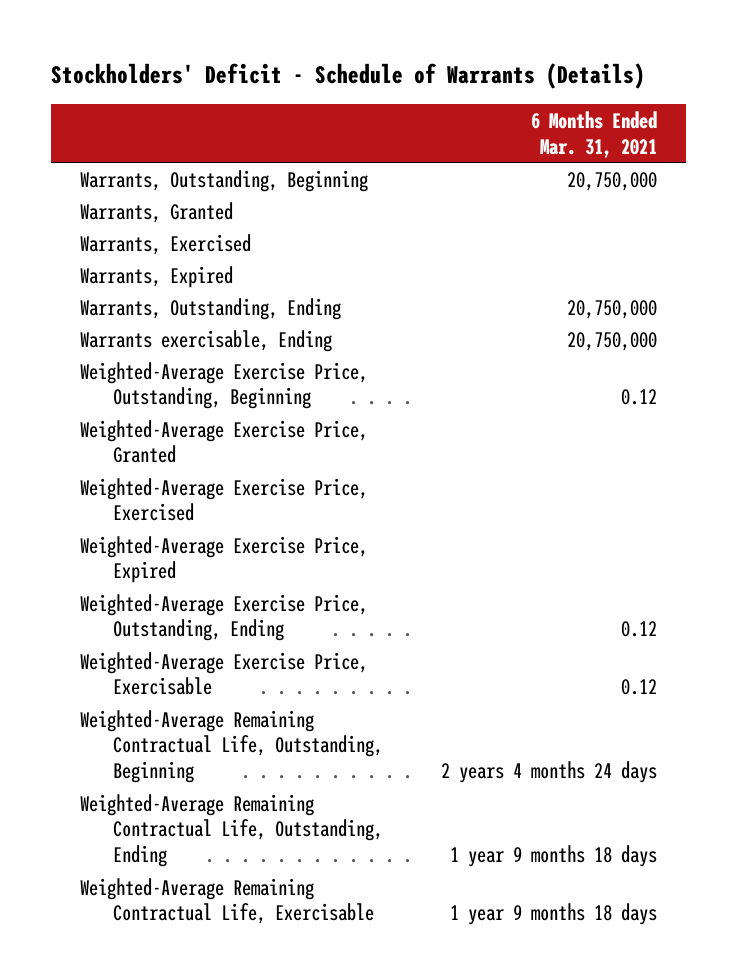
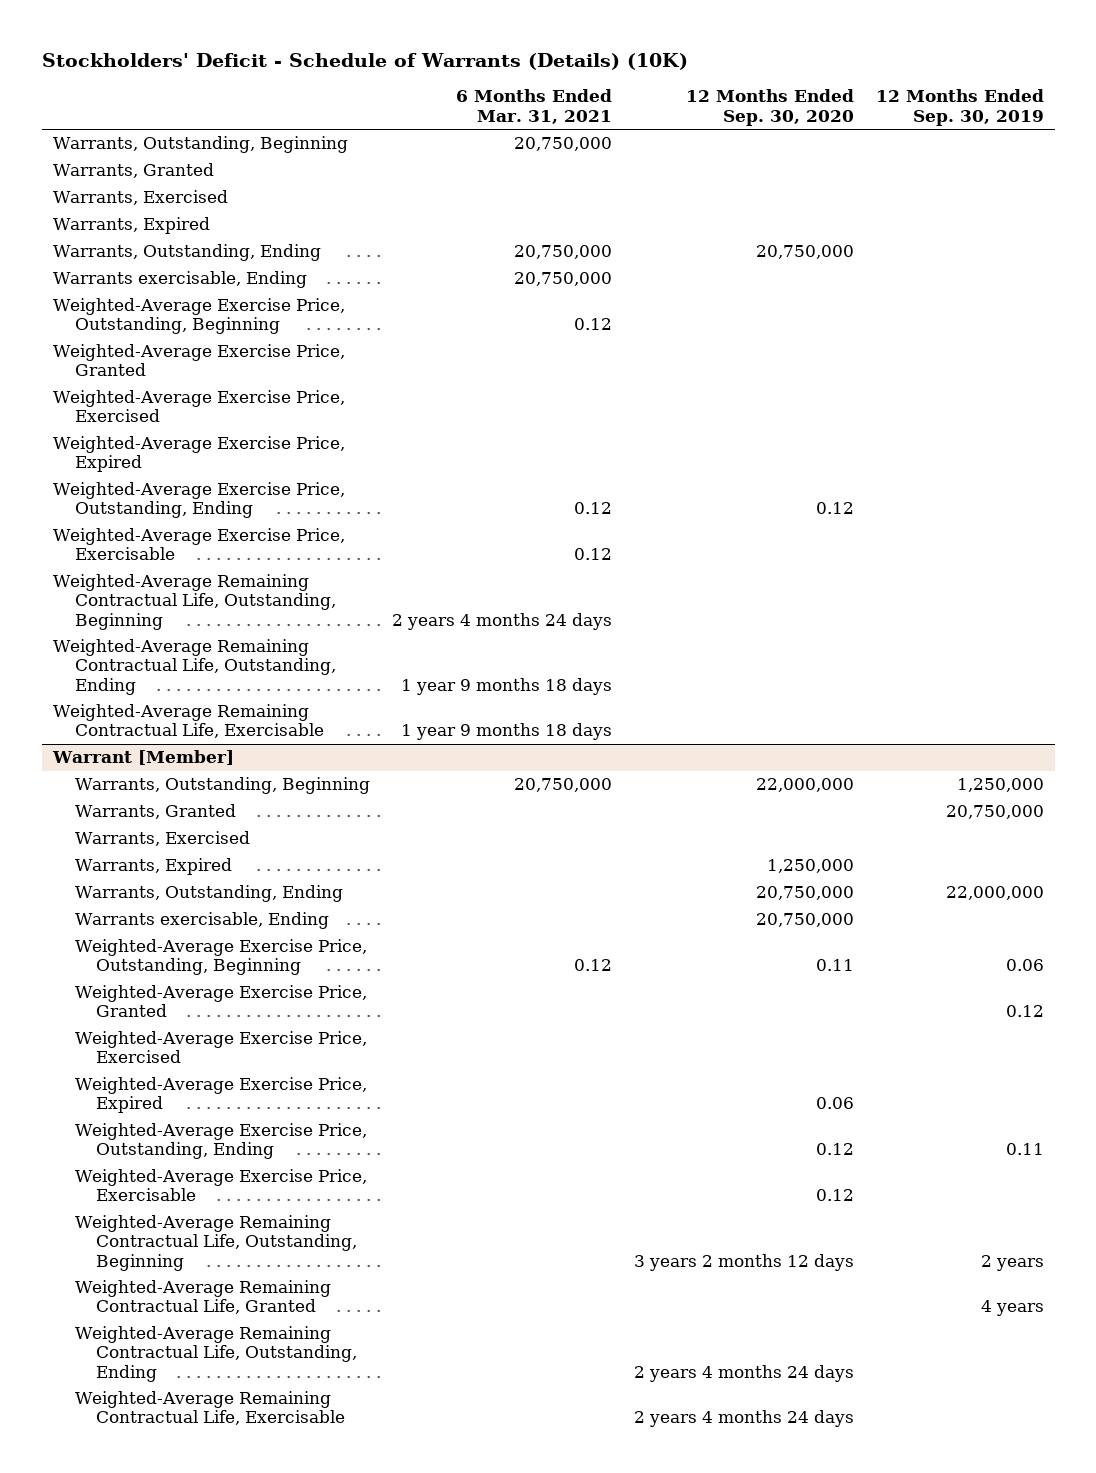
[50,63,645,90] Stockholders' Deficit - Schedule of Warrants (Details) -> [41,52,688,70] Stockholders' Deficit - Schedule of Warrants (Details) (10K)
none -> [685,89,854,126] 12 Months Ended Sep. 30, 2020
none -> [875,89,1044,126] 12 Months Ended Sep. 30, 2019
none -> [51,750,234,766] Warrant [Member]
none -> [74,777,370,795] Warrants, Outstanding, Beginning
none -> [74,804,236,820] Warrants, Granted
none -> [74,831,250,847] Warrants, Exercised
none -> [74,858,232,876] Warrants, Expired
none -> [74,885,343,903] Warrants, Outstanding, Ending
none -> [74,912,329,930] Warrants exercisable, Ending
none -> [74,939,367,976] Weighted-Average Exercise Price, Outstanding, Beginning
none -> [74,985,367,1018] Weighted-Average Exercise Price, Granted
none -> [74,1031,367,1064] Weighted-Average Exercise Price, Exercised
none -> [74,1077,367,1114] Weighted-Average Exercise Price, Expired
none -> [74,1123,367,1160] Weighted-Average Exercise Price, Outstanding, Ending
none -> [74,1169,367,1202] Weighted-Average Exercise Price, Exercisable
none -> [74,1215,358,1271] Weighted-Average Remaining Contractual Life, Outstanding, Beginning
none -> [74,1280,331,1315] Weighted-Average Remaining Contractual Life, Granted
none -> [74,1326,358,1382] Weighted-Average Remaining Contractual Life, Outstanding, Ending
none -> [74,1391,346,1426] Weighted-Average Remaining Contractual Life, Exercisable

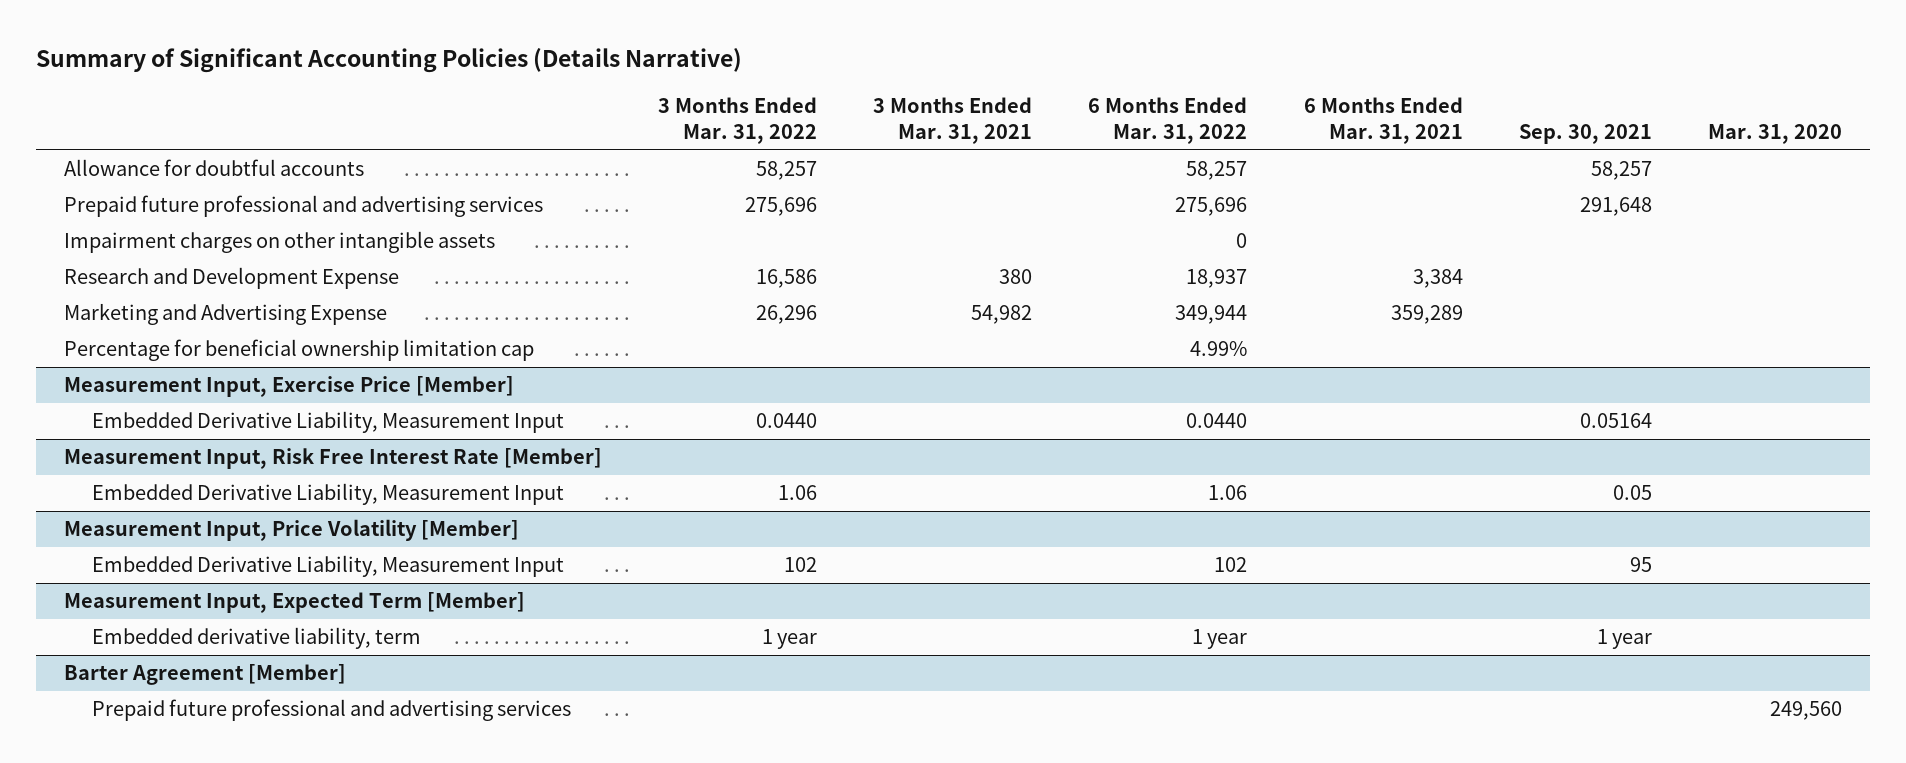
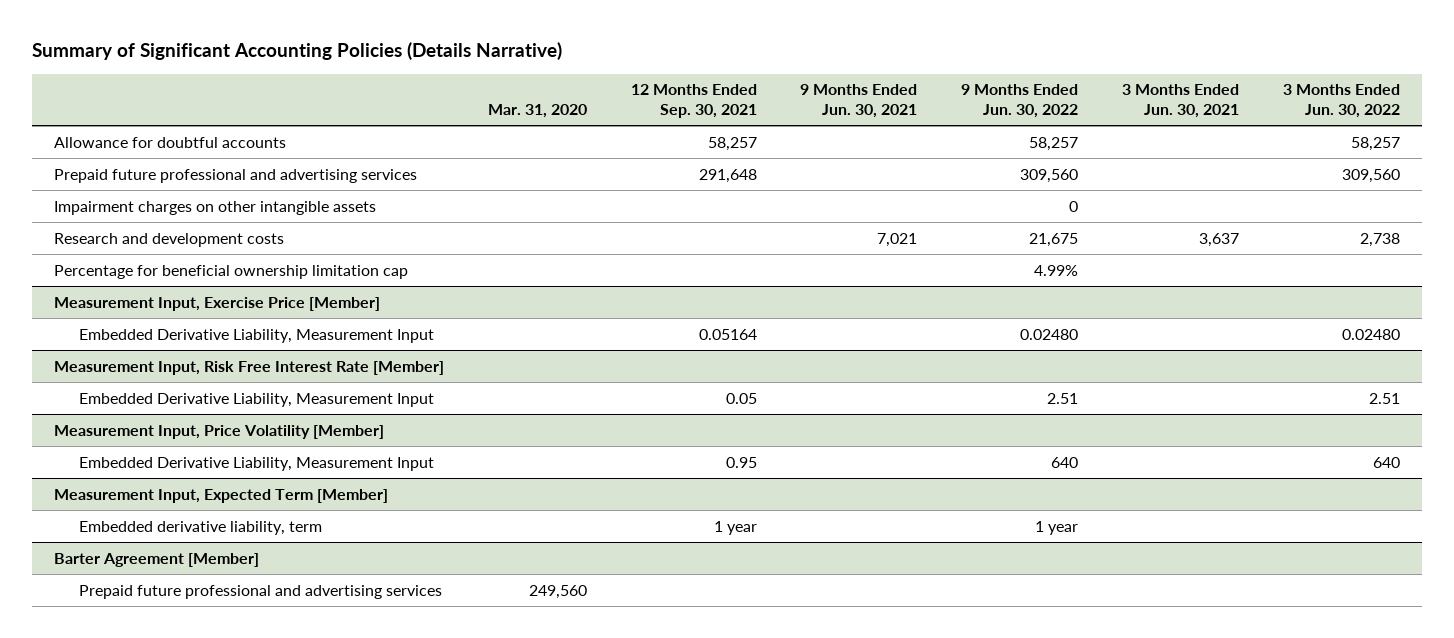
[658,96,818,144] 3 Months Ended Mar. 31, 2022 -> none
[873,96,1033,144] 3 Months Ended Mar. 31, 2021 -> none
[1088,96,1248,144] 6 Months Ended Mar. 31, 2022 -> none
[1303,96,1463,144] 6 Months Ended Mar. 31, 2021 -> none
[1518,123,1652,144] Sep. 30, 2021 -> none
none -> [630,84,757,119] 12 Months Ended Sep. 30, 2021
none -> [800,84,918,119] 9 Months Ended Jun. 30, 2021
none -> [961,84,1079,119] 9 Months Ended Jun. 30, 2022
none -> [1121,84,1239,119] 3 Months Ended Jun. 30, 2021
none -> [1282,84,1400,119] 3 Months Ended Jun. 30, 2022
[64,303,388,326] Marketing and Advertising Expense -> none
[64,267,400,290] Research and Development Expense -> [54,232,285,247] Research and development costs

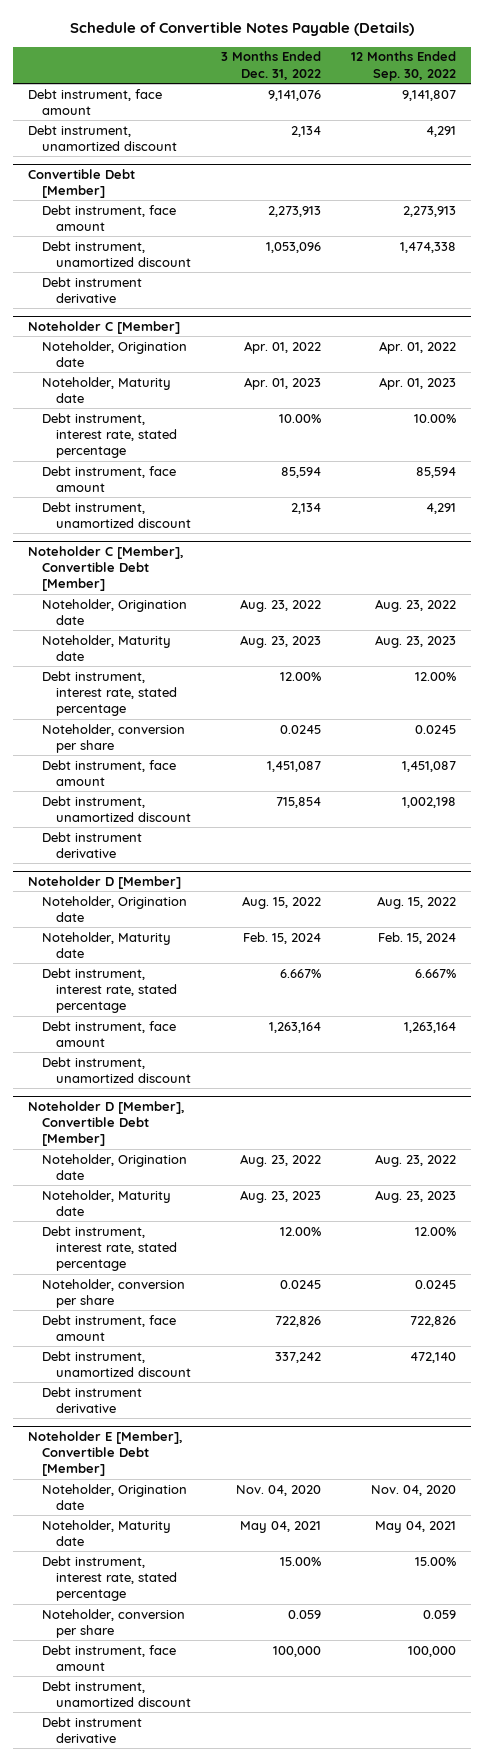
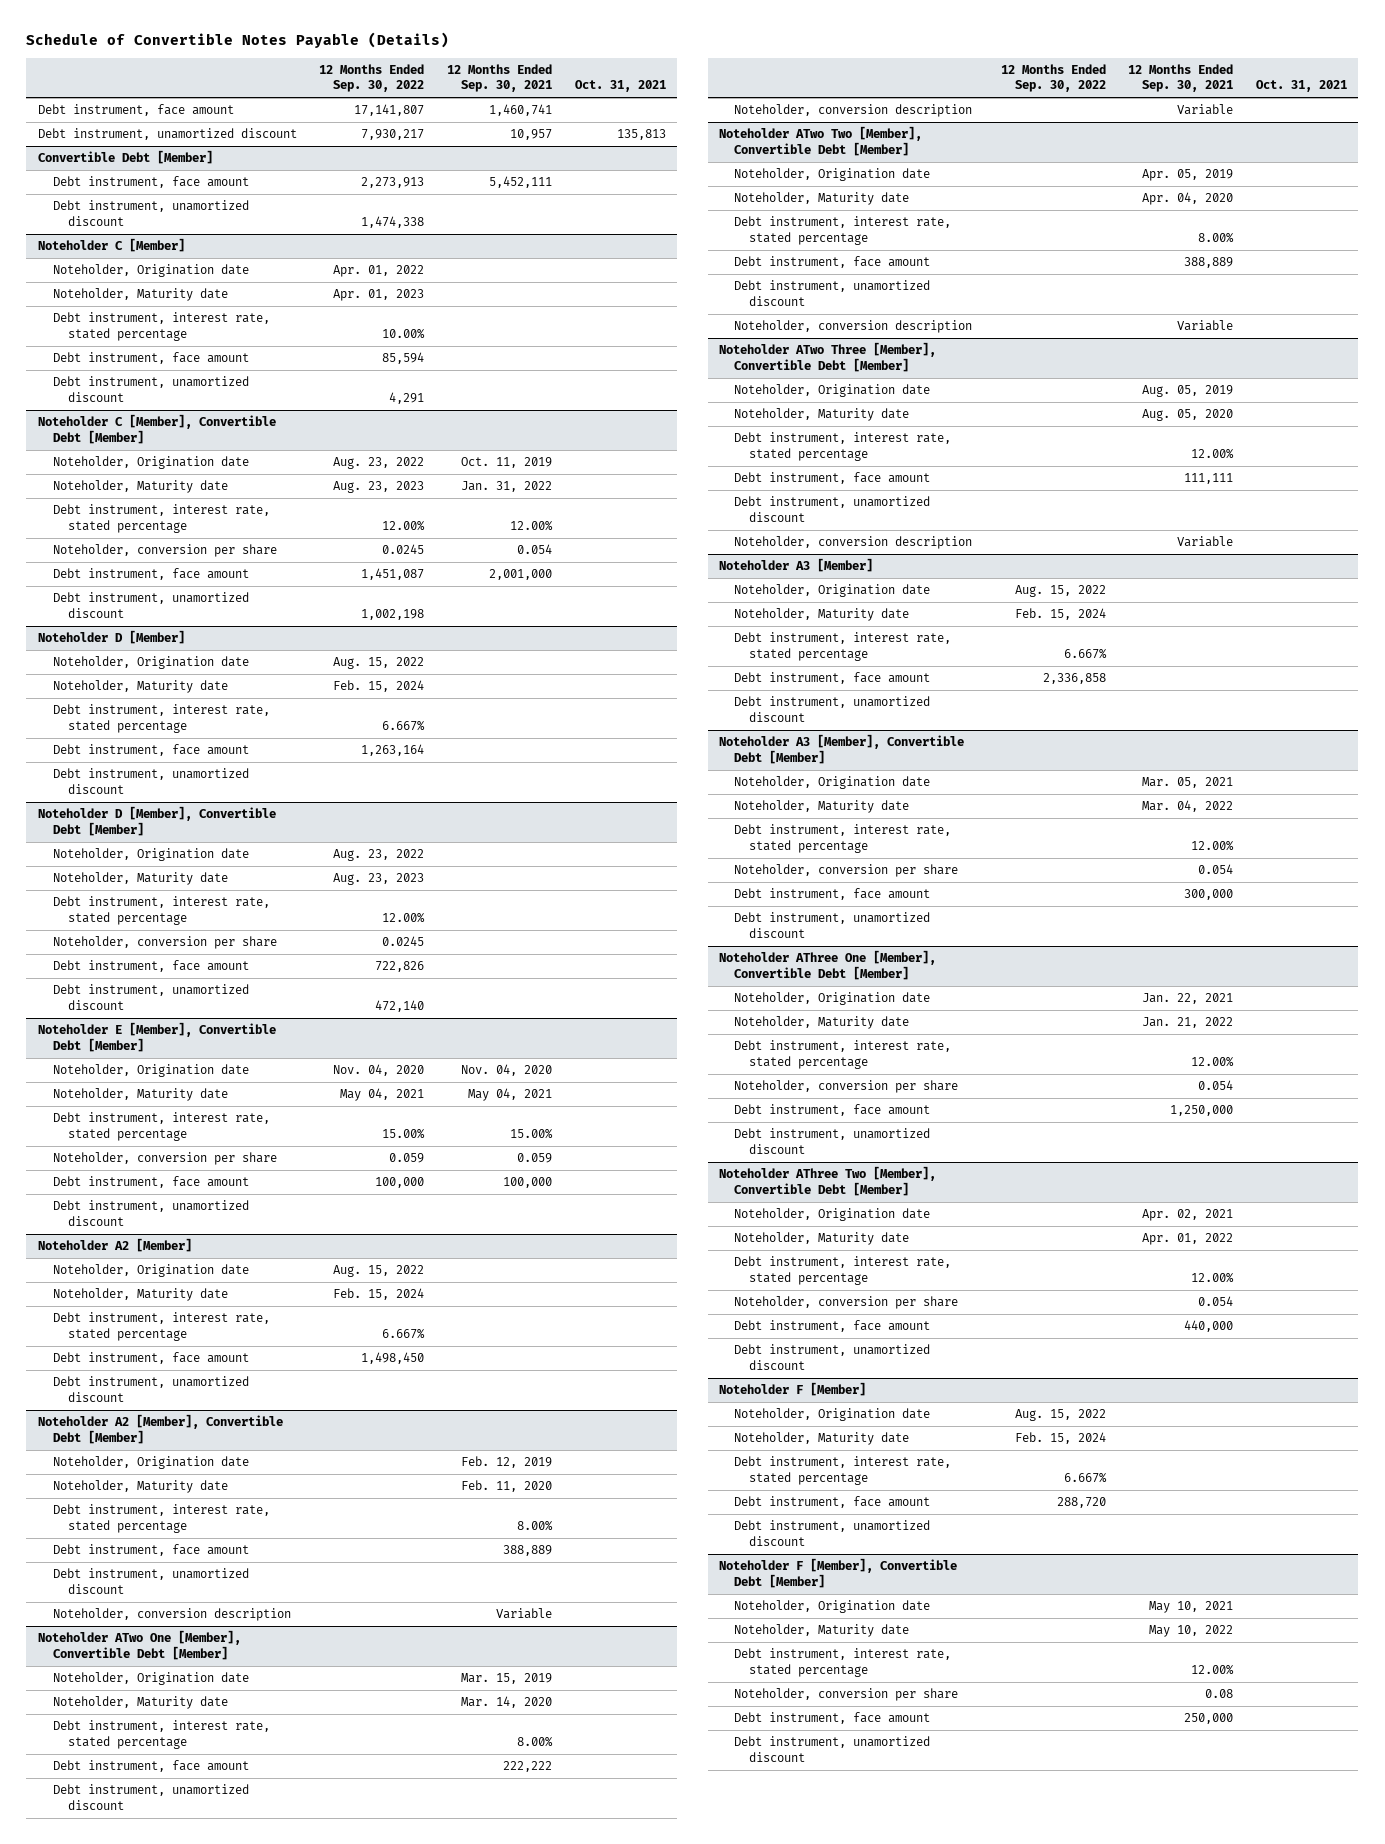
[221,51,322,80] 3 Months Ended Dec. 31, 2022 -> none
none -> [447,64,553,93] 12 Months Ended Sep. 30, 2021
none -> [574,80,666,93] Oct. 31, 2021
[401,89,456,101] 9,141,807 -> [354,104,425,117] 17,141,807
[425,125,456,137] 4,291 -> [361,129,425,141] 7,930,217
[41,276,142,303] Debt instrument derivative -> none
[41,831,142,858] Debt instrument derivative -> none
[41,1386,142,1413] Debt instrument derivative -> none
[41,1716,142,1743] Debt instrument derivative -> none
none -> [37,1238,192,1253] Noteholder A2 [Member]
none -> [52,1264,249,1278] Noteholder, Origination date
none -> [52,1288,228,1302] Noteholder, Maturity date
none -> [52,1312,270,1341] Debt instrument, interest rate, stated percentage
none -> [52,1352,249,1365] Debt instrument, face amount
none -> [52,1376,249,1402] Debt instrument, unamortized discount
none -> [37,1414,283,1444] Noteholder A2 [Member], Convertible Debt [Member]
none -> [52,1456,249,1470] Noteholder, Origination date
none -> [52,1480,228,1494] Noteholder, Maturity date
none -> [52,1504,270,1533] Debt instrument, interest rate, stated percentage
none -> [52,1544,249,1557] Debt instrument, face amount
none -> [52,1568,249,1594] Debt instrument, unamortized discount
none -> [52,1608,291,1622] Noteholder, conversion description
none -> [37,1630,241,1660] Noteholder ATwo One [Member], Convertible Debt [Member]
none -> [52,1672,249,1686] Noteholder, Origination date
none -> [52,1696,228,1710] Noteholder, Maturity date
none -> [52,1720,270,1749] Debt instrument, interest rate, stated percentage
none -> [52,1760,249,1773] Debt instrument, face amount
none -> [52,1784,249,1810] Debt instrument, unamortized discount
none -> [734,104,973,118] Noteholder, conversion description
none -> [718,126,922,156] Noteholder ATwo Two [Member], Convertible Debt [Member]
none -> [734,168,931,182] Noteholder, Origination date
none -> [734,192,910,206] Noteholder, Maturity date
none -> [734,216,952,245] Debt instrument, interest rate, stated percentage
none -> [734,256,931,269] Debt instrument, face amount
none -> [734,280,931,306] Debt instrument, unamortized discount
none -> [734,320,973,334] Noteholder, conversion description
none -> [718,342,936,372] Noteholder ATwo Three [Member], Convertible Debt [Member]
none -> [734,384,931,398] Noteholder, Origination date
none -> [734,408,910,422] Noteholder, Maturity date
none -> [734,432,952,461] Debt instrument, interest rate, stated percentage
none -> [734,472,931,485] Debt instrument, face amount
none -> [734,496,931,522] Debt instrument, unamortized discount
none -> [734,536,973,550] Noteholder, conversion description
none -> [718,558,873,573] Noteholder A3 [Member]
none -> [734,584,931,598] Noteholder, Origination date
none -> [734,608,910,622] Noteholder, Maturity date
none -> [734,632,952,661] Debt instrument, interest rate, stated percentage
none -> [734,672,931,685] Debt instrument, face amount
none -> [734,696,931,722] Debt instrument, unamortized discount
none -> [718,734,964,764] Noteholder A3 [Member], Convertible Debt [Member]
none -> [734,776,931,790] Noteholder, Origination date
none -> [734,800,910,814] Noteholder, Maturity date
none -> [734,824,952,853] Debt instrument, interest rate, stated percentage
none -> [734,864,959,878] Noteholder, conversion per share
none -> [734,888,931,901] Debt instrument, face amount
none -> [734,912,931,938] Debt instrument, unamortized discount
none -> [718,950,936,980] Noteholder AThree One [Member], Convertible Debt [Member]
none -> [734,992,931,1006] Noteholder, Origination date
none -> [734,1016,910,1030] Noteholder, Maturity date
none -> [734,1040,952,1069] Debt instrument, interest rate, stated percentage
none -> [734,1080,959,1094] Noteholder, conversion per share
none -> [734,1104,931,1117] Debt instrument, face amount
none -> [734,1128,931,1154] Debt instrument, unamortized discount
none -> [718,1166,936,1196] Noteholder AThree Two [Member], Convertible Debt [Member]
none -> [734,1208,931,1222] Noteholder, Origination date
none -> [734,1232,910,1246] Noteholder, Maturity date
none -> [734,1256,952,1285] Debt instrument, interest rate, stated percentage
none -> [734,1296,959,1310] Noteholder, conversion per share
none -> [734,1320,931,1333] Debt instrument, face amount
none -> [734,1344,931,1370] Debt instrument, unamortized discount
none -> [718,1382,866,1397] Noteholder F [Member]
none -> [734,1408,931,1422] Noteholder, Origination date
none -> [734,1432,910,1446] Noteholder, Maturity date
none -> [734,1456,952,1485] Debt instrument, interest rate, stated percentage
none -> [734,1496,931,1509] Debt instrument, face amount
none -> [734,1520,931,1546] Debt instrument, unamortized discount
none -> [718,1558,957,1588] Noteholder F [Member], Convertible Debt [Member]
none -> [734,1600,931,1614] Noteholder, Origination date
none -> [734,1624,910,1638] Noteholder, Maturity date
none -> [734,1648,952,1677] Debt instrument, interest rate, stated percentage
none -> [734,1688,959,1702] Noteholder, conversion per share
none -> [734,1712,931,1725] Debt instrument, face amount
none -> [734,1736,931,1762] Debt instrument, unamortized discount

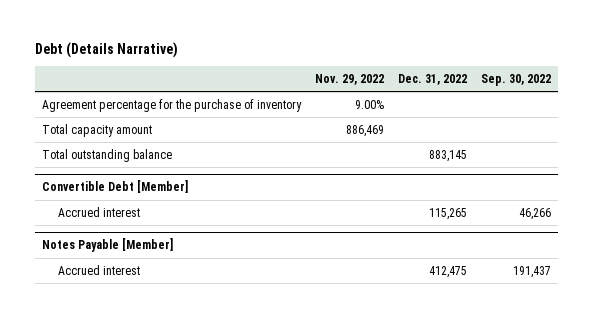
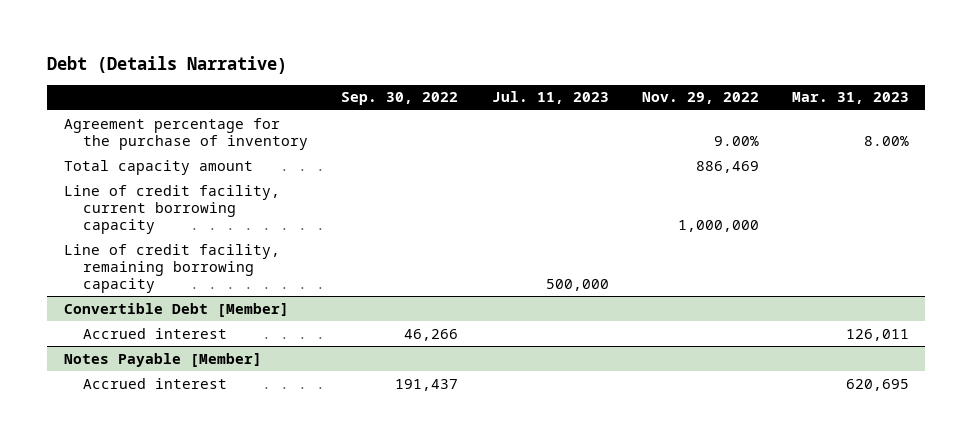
[398,74,468,86] Dec. 31, 2022 -> none
none -> [491,91,609,105] Jul. 11, 2023
none -> [791,92,909,105] Mar. 31, 2023
[42,148,173,162] Total outstanding balance -> none
none -> [63,184,280,235] Line of credit facility, current borrowing capacity
none -> [63,243,280,294] Line of credit facility, remaining borrowing capacity

